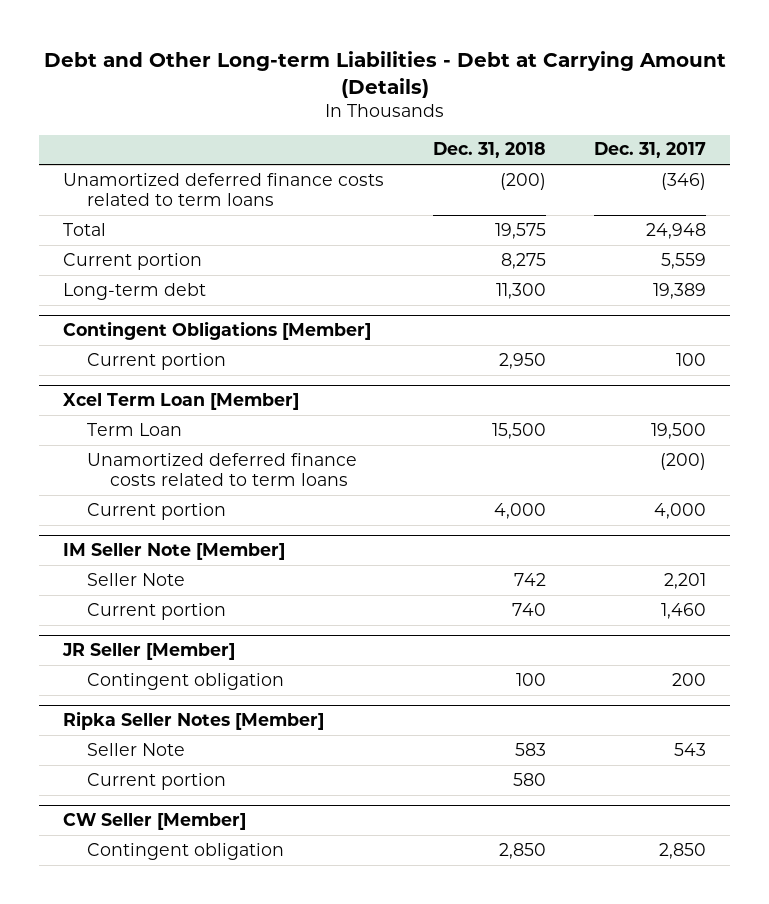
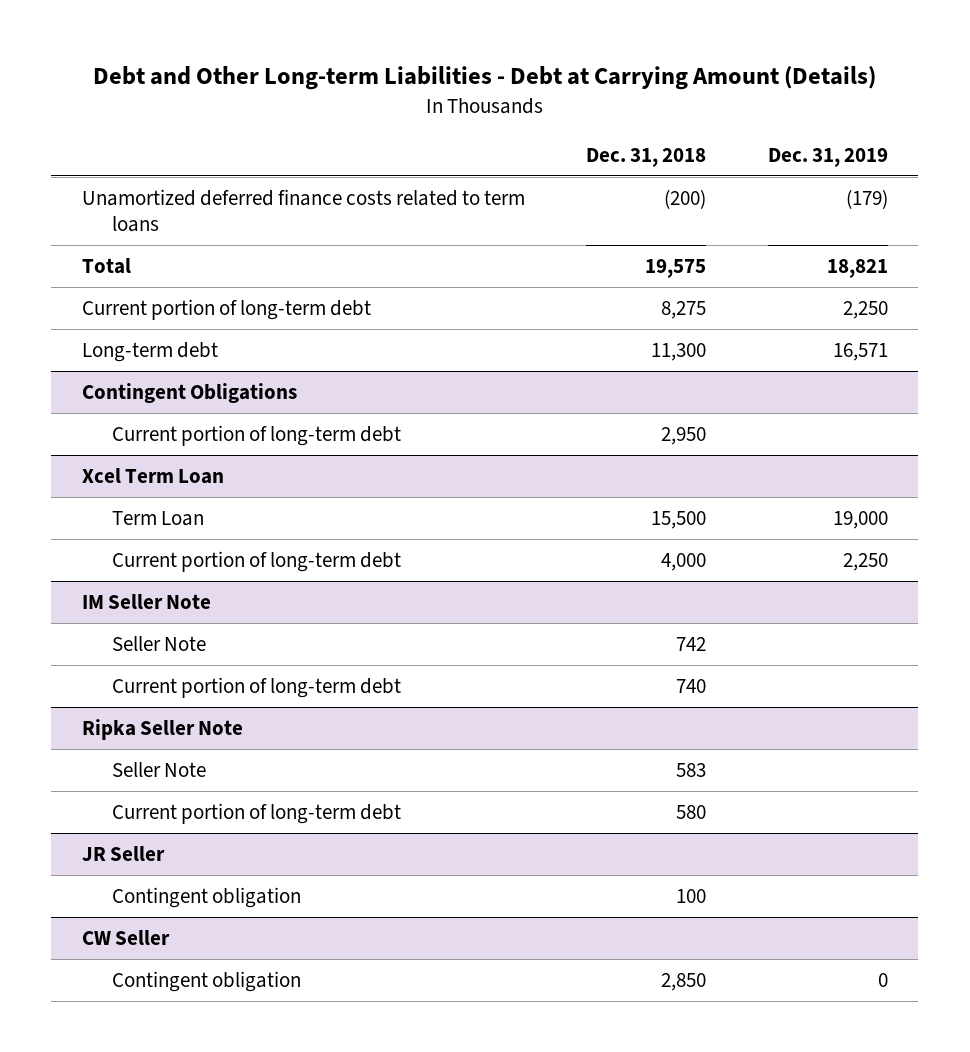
[593,142,706,159] Dec. 31, 2017 -> none
none -> [767,147,888,167] Dec. 31, 2019
[63,252,203,270] Current portion -> [81,299,371,321] Current portion of long-term debt
[63,321,372,341] Contingent Obligations [Member] -> [81,383,297,404] Contingent Obligations
[86,352,226,370] Current portion -> [111,425,401,447] Current portion of long-term debt
[63,393,300,411] Xcel Term Loan [Member] -> [81,468,224,485] Xcel Term Loan
[86,452,357,487] Unamortized deferred finance costs related to term loans -> none
[86,502,226,520] Current portion -> none
none -> [111,551,401,573] Current portion of long-term debt
[63,543,286,561] IM Seller Note [Member] -> [81,594,211,610] IM Seller Note
[86,602,226,620] Current portion -> none
[62,643,236,661] JR Seller [Member] -> none
[86,672,284,690] Contingent obligation -> none
none -> [111,677,401,699] Current portion of long-term debt
[63,711,325,731] Ripka Seller Notes [Member] -> [81,719,243,741] Ripka Seller Note
[86,772,226,790] Current portion -> none
none -> [111,803,401,825] Current portion of long-term debt
none -> [81,846,165,862] JR Seller
none -> [111,887,301,909] Contingent obligation
[63,813,247,831] CW Seller [Member] -> [81,930,170,946] CW Seller

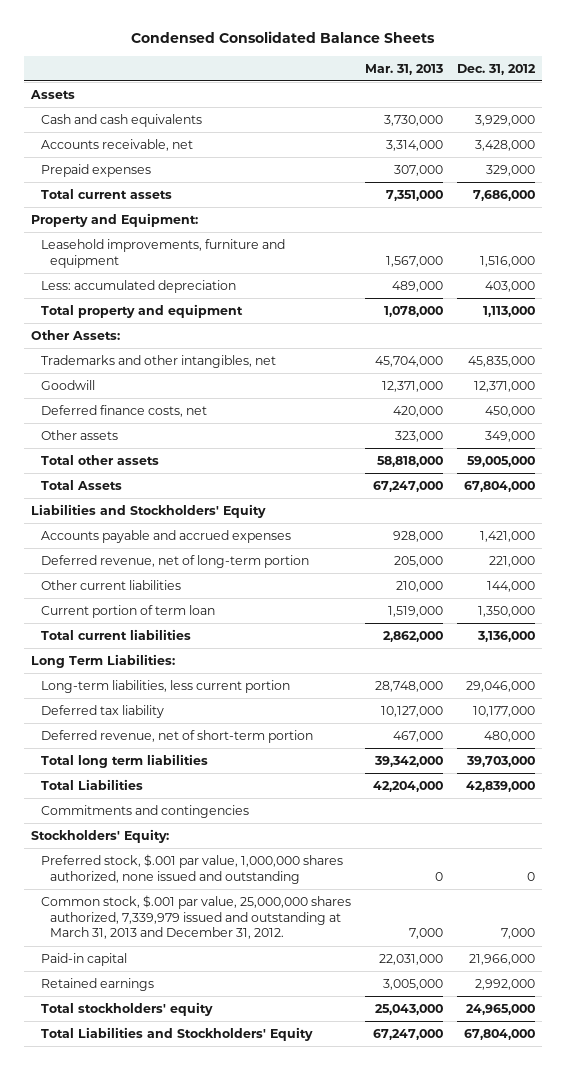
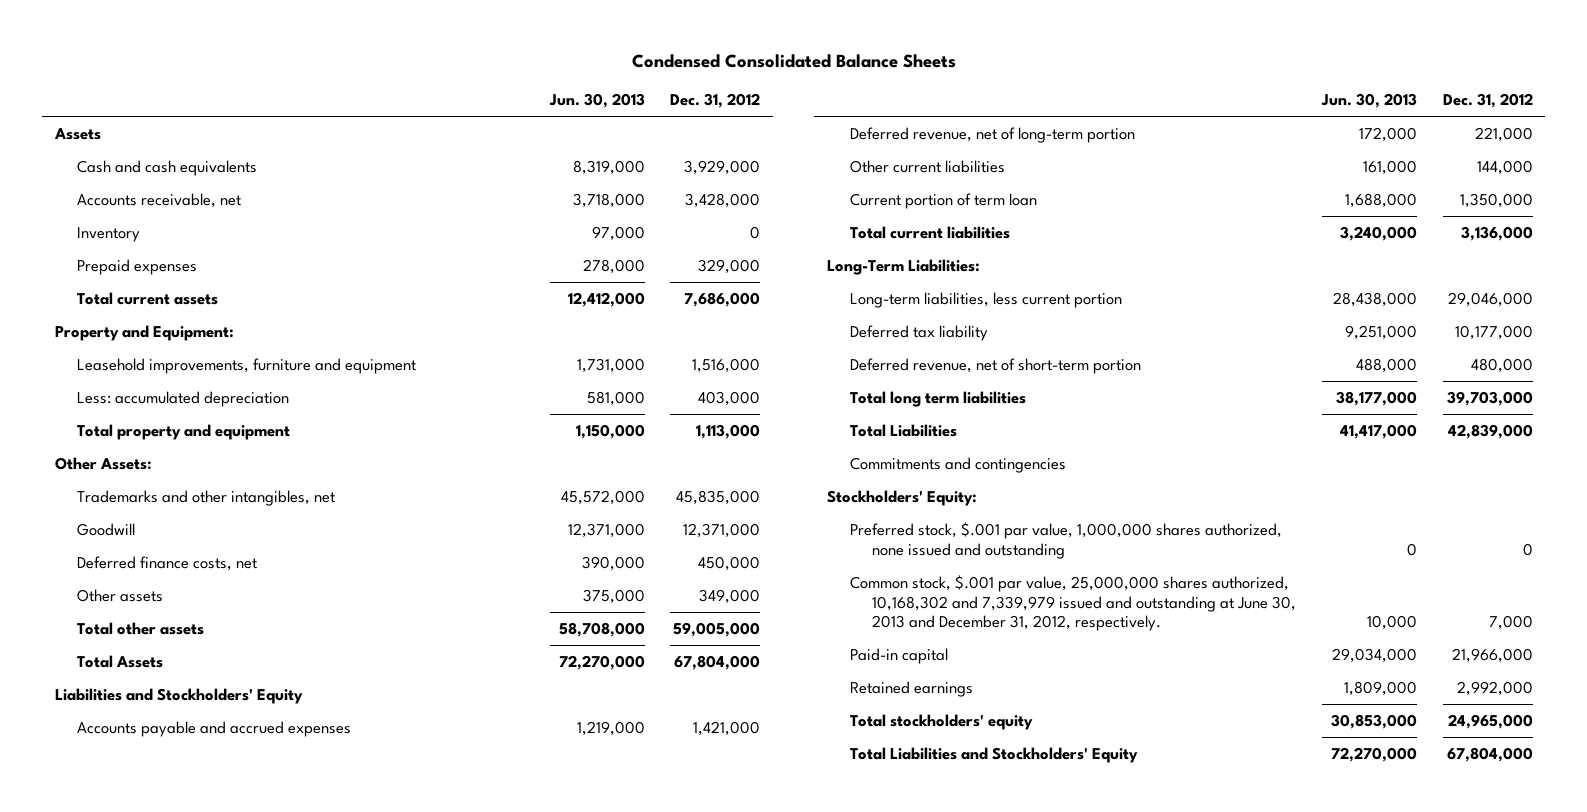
[364,63,443,75] Mar. 31, 2013 -> none
none -> [548,93,645,109] Jun. 30, 2013
none -> [77,226,141,242] Inventory
[31,653,176,668] Long Term Liabilities: -> [826,258,980,275] Long-Term Liabilities:
[40,894,351,940] Common stock, $.001 par value, 25,000,000 shares authorized, 7,339,979 issued and outstanding at March 31, 2013 and December 31, 2012. -> [849,574,1297,632] Common stock, $.001 par value, 25,000,000 shares authorized, 10,168,302 and 7,339,979 issued and outstanding at June 30, 2013 and December 31, 2012, respectively.

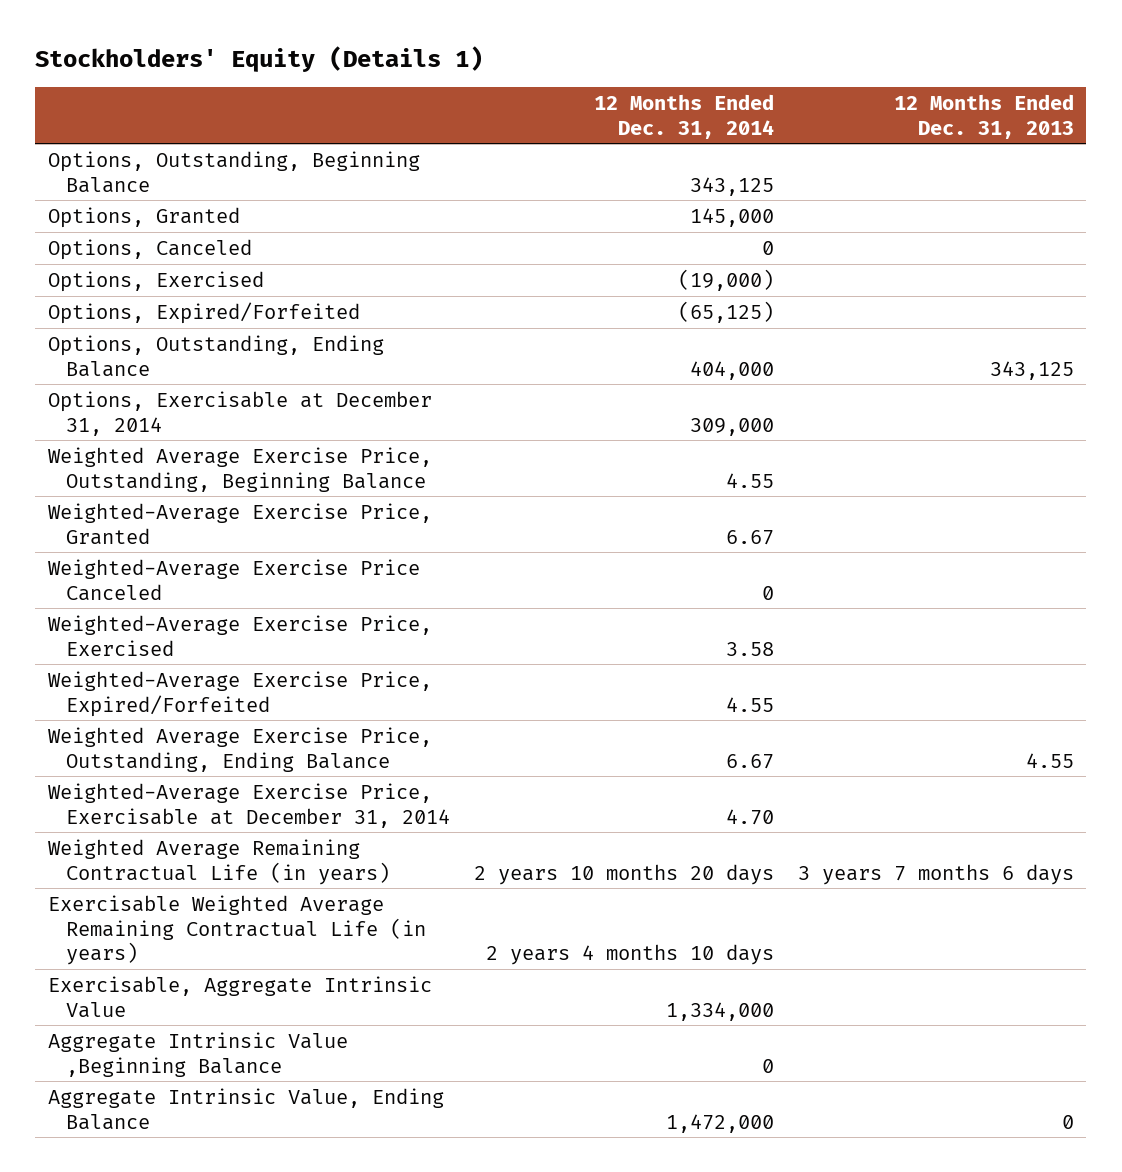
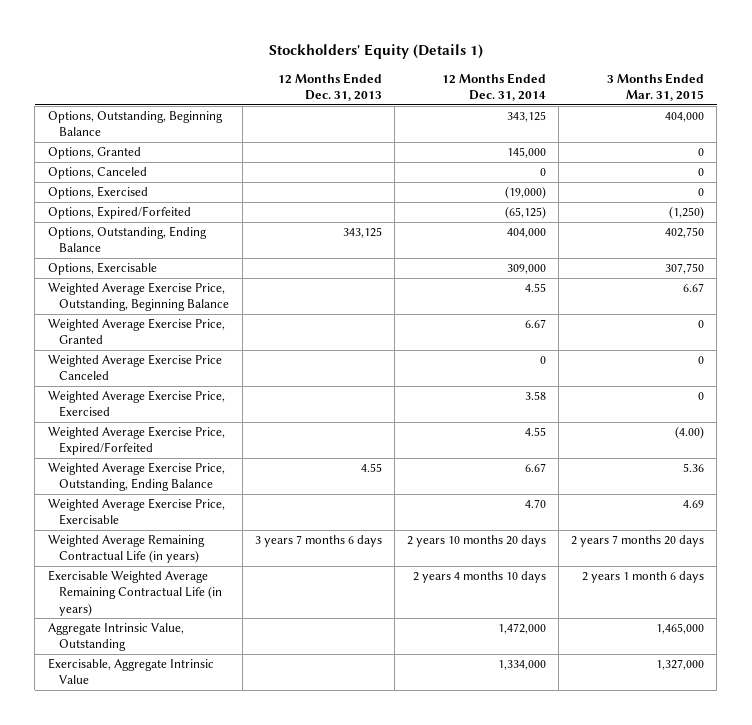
none -> [607,72,705,102] 3 Months Ended Mar. 31, 2015
[47,390,432,436] Options, Exercisable at December 31, 2014 -> [47,262,157,276] Options, Exercisable
[47,502,432,545] Weighted-Average Exercise Price, Granted -> [47,318,225,345] Weighted Average Exercise Price, Granted
[47,558,420,601] Weighted-Average Exercise Price Canceled -> [47,354,222,381] Weighted Average Exercise Price Canceled
[47,614,432,656] Weighted-Average Exercise Price, Exercised -> [47,390,225,418] Weighted Average Exercise Price, Exercised
[47,670,432,717] Weighted-Average Exercise Price, Expired/Forfeited -> [47,426,225,456] Weighted Average Exercise Price, Expired/Forfeited
[47,782,450,828] Weighted-Average Exercise Price, Exercisable at December 31, 2014 -> [47,498,225,526] Weighted Average Exercise Price, Exercisable
none -> [47,623,184,652] Aggregate Intrinsic Value, Outstanding
[47,1031,348,1077] Aggregate Intrinsic Value ,Beginning Balance -> none
[47,1087,444,1130] Aggregate Intrinsic Value, Ending Balance -> none

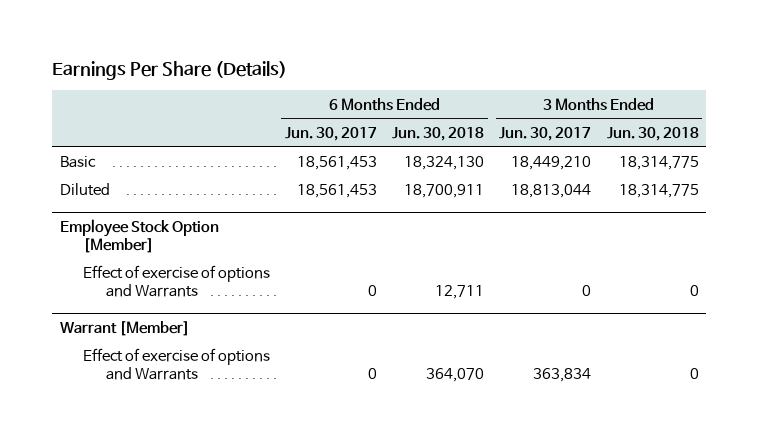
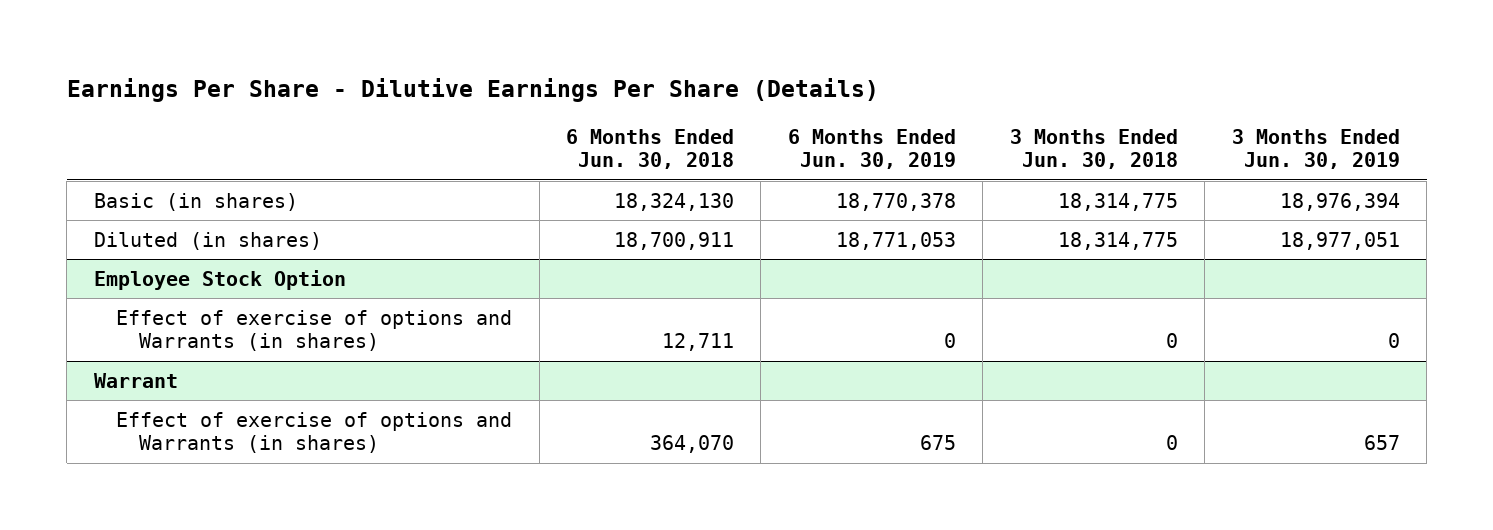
[52,61,288,81] Earnings Per Share (Details) -> [66,78,879,103] Earnings Per Share - Dilutive Earnings Per Share (Details)
[285,127,378,142] Jun. 30, 2017 -> none
[499,127,592,142] Jun. 30, 2017 -> none
none -> [787,128,956,170] 6 Months Ended Jun. 30, 2019
none -> [1231,128,1400,170] 3 Months Ended Jun. 30, 2019
[59,156,96,169] Basic -> [93,192,298,211] Basic (in shares)
[59,183,110,197] Diluted -> [93,231,322,250] Diluted (in shares)
[59,219,219,254] Employee Stock Option [Member] -> [93,269,346,290] Employee Stock Option
[82,265,270,298] Effect of exercise of options and Warrants -> [116,309,513,352] Effect of exercise of options and Warrants (in shares)
[59,321,190,337] Warrant [Member] -> [93,372,178,388] Warrant
[82,348,270,381] Effect of exercise of options and Warrants -> [116,411,513,454] Effect of exercise of options and Warrants (in shares)

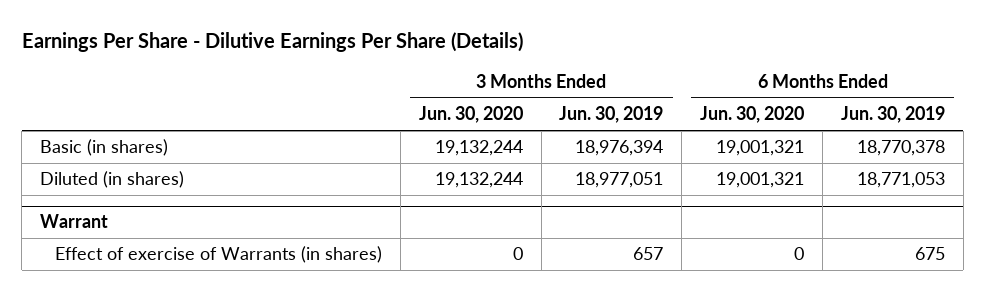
[566,128,735,170] 6 Months Ended Jun. 30, 2018 -> none
[1009,128,1178,170] 3 Months Ended Jun. 30, 2018 -> none
none -> [418,106,523,124] Jun. 30, 2020
none -> [700,106,805,124] Jun. 30, 2020
[93,269,346,290] Employee Stock Option -> none
[116,309,513,352] Effect of exercise of options and Warrants (in shares) -> none
[116,411,513,454] Effect of exercise of options and Warrants (in shares) -> [55,246,383,264] Effect of exercise of Warrants (in shares)

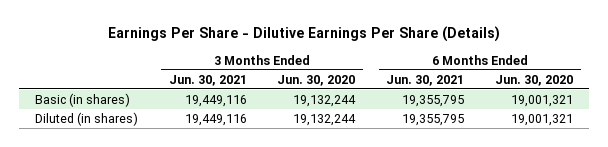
[559,106,664,124] Jun. 30, 2019 -> none
[840,106,945,124] Jun. 30, 2019 -> none
none -> [168,74,247,86] Jun. 30, 2021
none -> [386,74,465,86] Jun. 30, 2021
[39,214,108,229] Warrant -> none
[55,246,383,264] Effect of exercise of Warrants (in shares) -> none

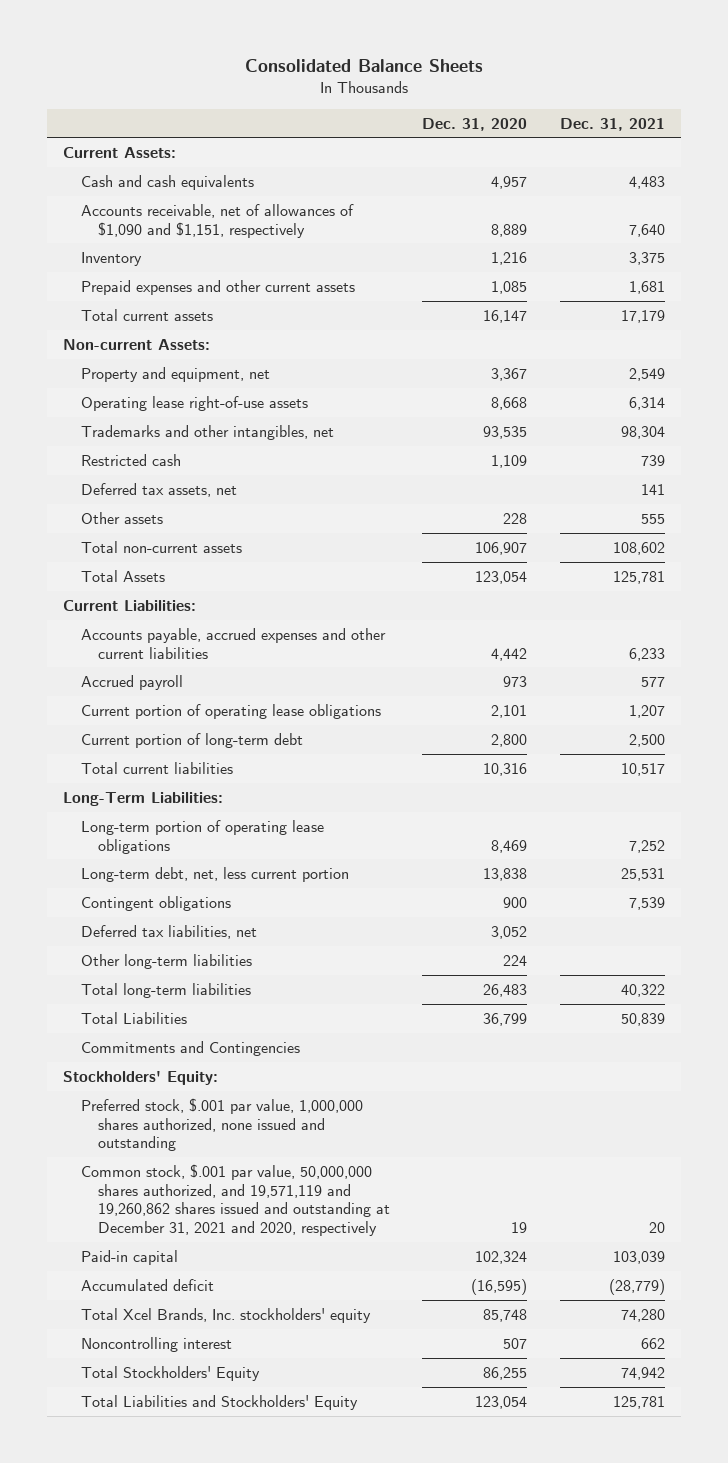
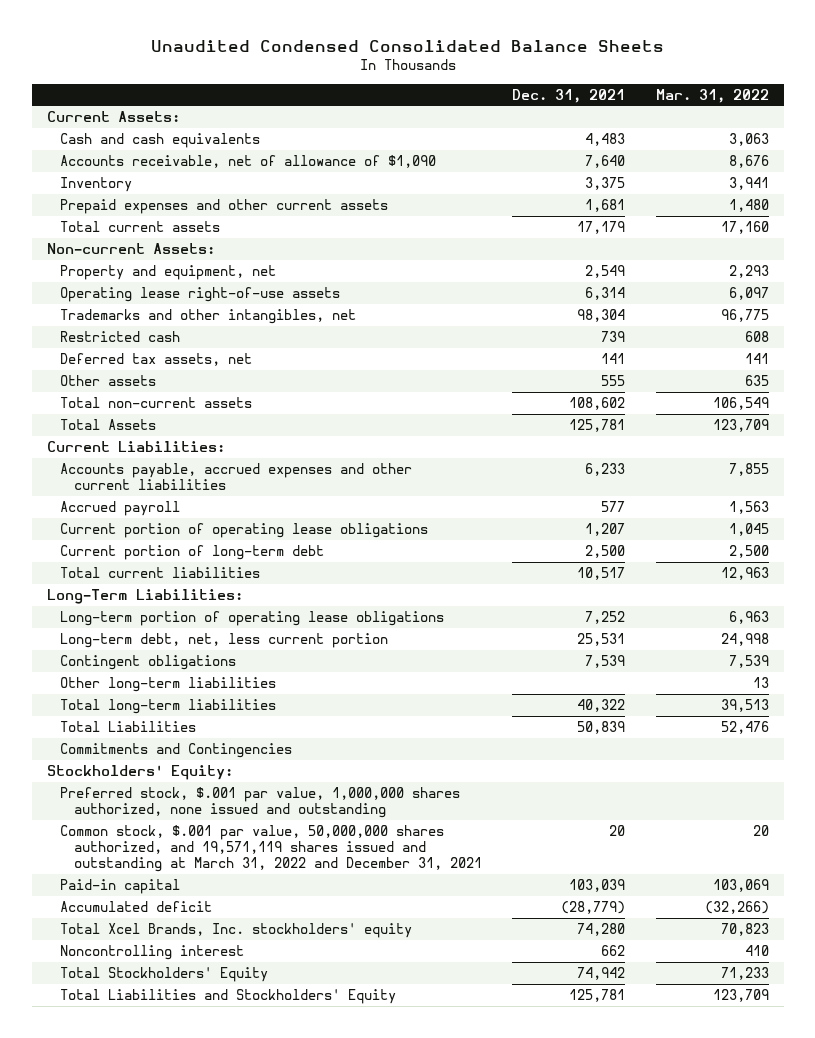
[244,58,483,72] Consolidated Balance Sheets -> [150,40,664,53] Unaudited Condensed Consolidated Balance Sheets
[422,117,528,131] Dec. 31, 2020 -> none
none -> [655,88,769,103] Mar. 31, 2022
[80,203,354,238] Accounts receivable, net of allowances of $1,090 and $1,151, respectively -> [60,154,437,168] Accounts receivable, net of allowance of $1,090
[80,924,257,939] Deferred tax liabilities, net -> none
[80,1163,391,1237] Common stock, $.001 par value, 50,000,000 shares authorized, and 19,571,119 and 19,260,862 shares issued and outstanding at December 31, 2021 and 2020, respectively -> [60,824,482,873] Common stock, $.001 par value, 50,000,000 shares authorized, and 19,571,119 shares issued and outstanding at March 31, 2022 and December 31, 2021

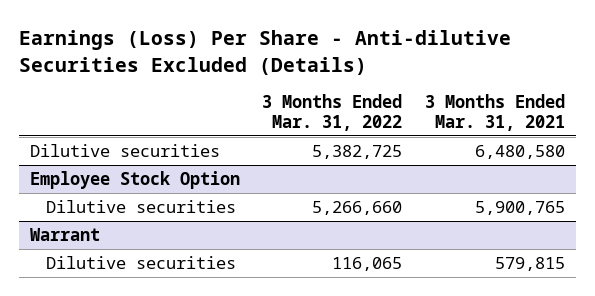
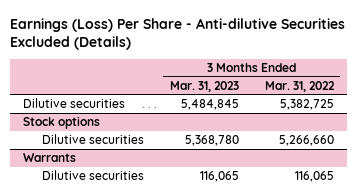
[424,94,565,132] 3 Months Ended Mar. 31, 2021 -> none
none -> [169,80,239,92] Mar. 31, 2023
[29,170,240,189] Employee Stock Option -> [23,116,101,130] Stock options
[29,227,100,241] Warrant -> [23,153,77,163] Warrants

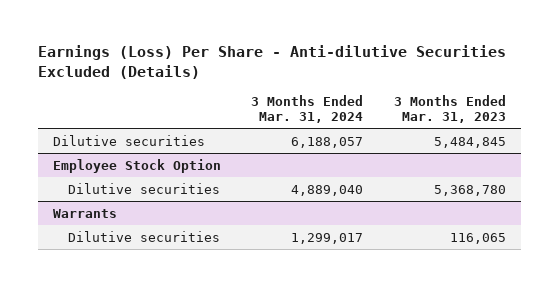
[264,80,335,92] Mar. 31, 2022 -> none
none -> [251,94,364,123] 3 Months Ended Mar. 31, 2024
[23,116,101,130] Stock options -> [52,158,221,173] Employee Stock Option

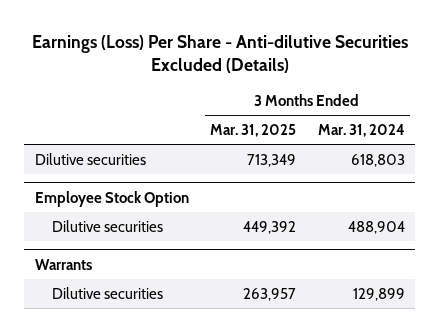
[393,94,506,123] 3 Months Ended Mar. 31, 2023 -> none
none -> [210,124,297,138] Mar. 31, 2025
[291,136,364,148] 6,188,057 -> [350,153,405,167] 618,803
[291,184,364,196] 4,889,040 -> [347,220,405,234] 488,904
[291,232,364,244] 1,299,017 -> [352,287,405,301] 129,899

